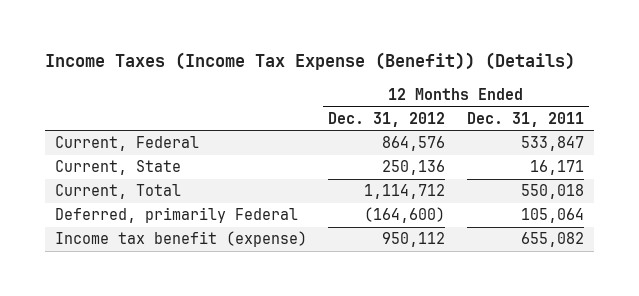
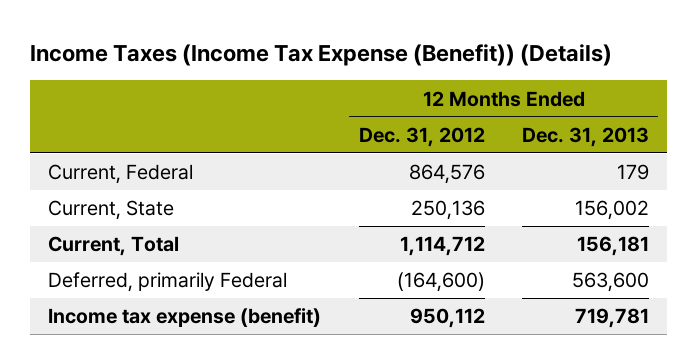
[466,111,584,127] Dec. 31, 2011 -> none
none -> [521,126,649,147] Dec. 31, 2013
[55,231,308,248] Income tax benefit (expense) -> [48,308,322,328] Income tax expense (benefit)

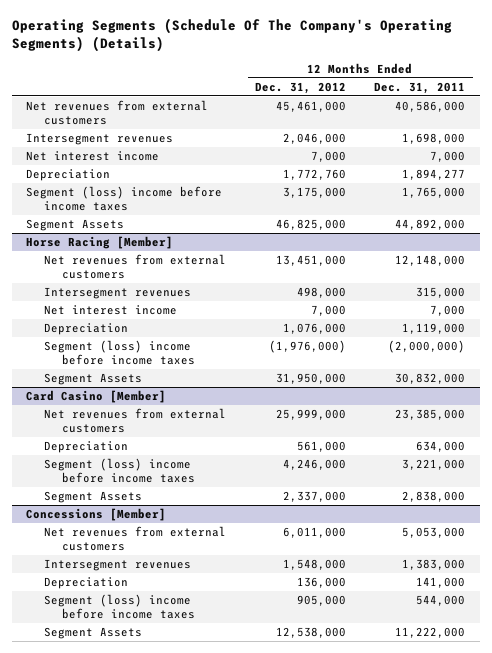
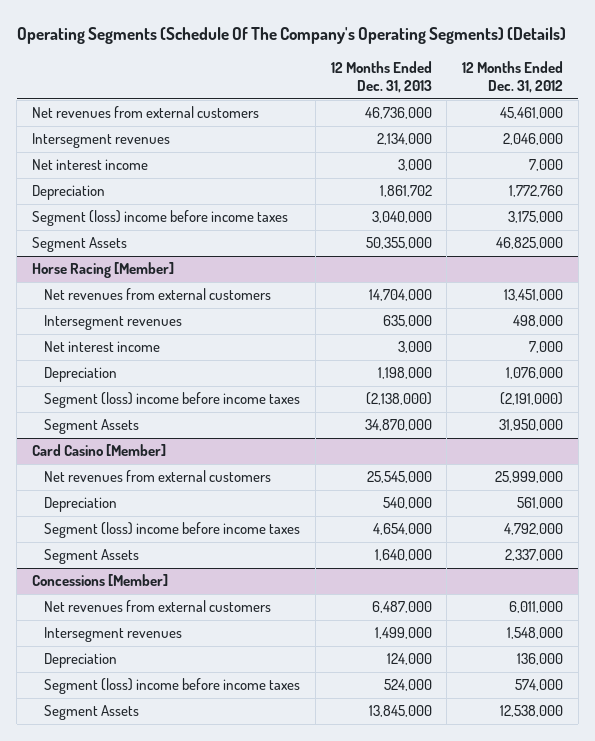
[374,81,466,94] Dec. 31, 2011 -> none
none -> [330,61,432,94] 12 Months Ended Dec. 31, 2013
[268,340,346,354] (1,976,000) -> [499,392,563,406] (2,191,000)
[282,459,346,471] 4,246,000 -> [503,523,563,536] 4,792,000
[296,595,346,607] 905,000 -> [514,679,563,692] 574,000

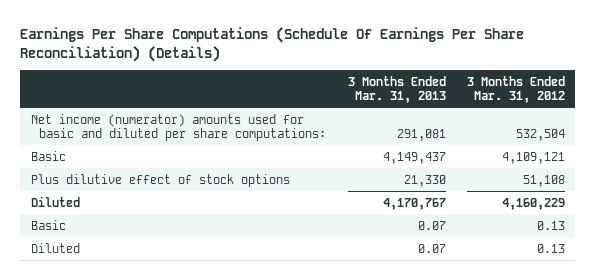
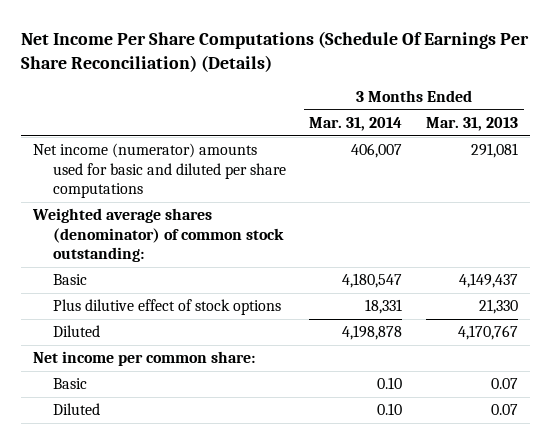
[20,27,525,62] Earnings Per Share Computations (Schedule Of Earnings Per Share Reconciliation) (Details) -> [21,30,530,72] Net Income Per Share Computations (Schedule Of Earnings Per Share Reconciliation) (Details)
[466,75,565,103] 3 Months Ended Mar. 31, 2012 -> none
none -> [309,117,403,132] Mar. 31, 2014
[30,113,327,141] Net income (numerator) amounts used for basic and diluted per share computations: -> [32,143,286,198] Net income (numerator) amounts used for basic and diluted per share computations
none -> [31,208,284,262] Weighted average shares (denominator) of common stock outstanding:
none -> [32,351,255,367] Net income per common share:

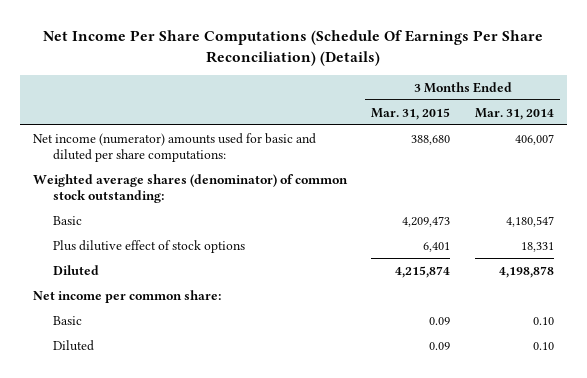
[426,117,519,132] Mar. 31, 2013 -> none
none -> [371,107,451,120] Mar. 31, 2015
[32,143,286,198] Net income (numerator) amounts used for basic and diluted per share computations -> [32,132,316,163] Net income (numerator) amounts used for basic and diluted per share computations:

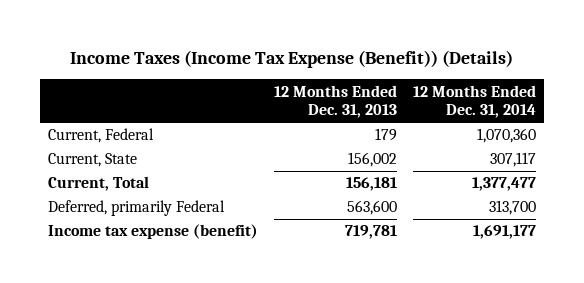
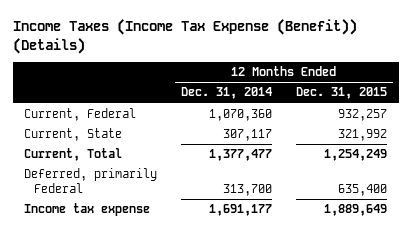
[274,84,398,119] 12 Months Ended Dec. 31, 2013 -> none
none -> [295,87,387,100] Dec. 31, 2015
[47,224,258,240] Income tax expense (benefit) -> [24,203,151,217] Income tax expense

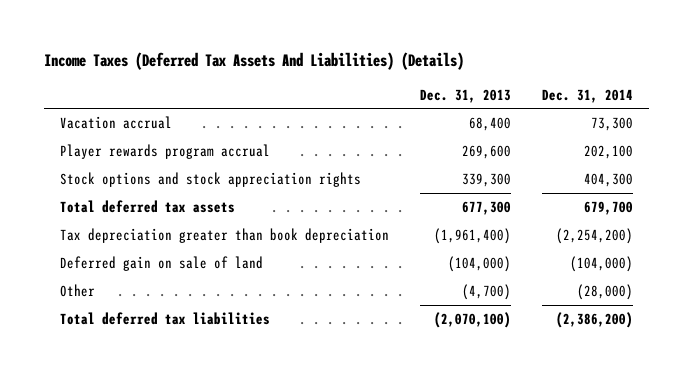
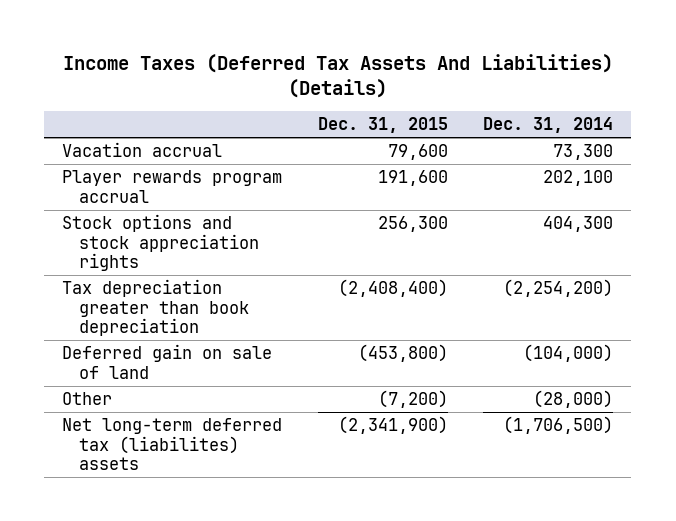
[420,88,512,103] Dec. 31, 2013 -> none
none -> [317,117,448,134] Dec. 31, 2015
[59,199,235,213] Total deferred tax assets -> none
[59,311,270,325] Total deferred tax liabilities -> [62,417,283,471] Net long-term deferred tax (liabilites) assets
[556,311,634,328] (2,386,200) -> [503,415,614,434] (1,706,500)

